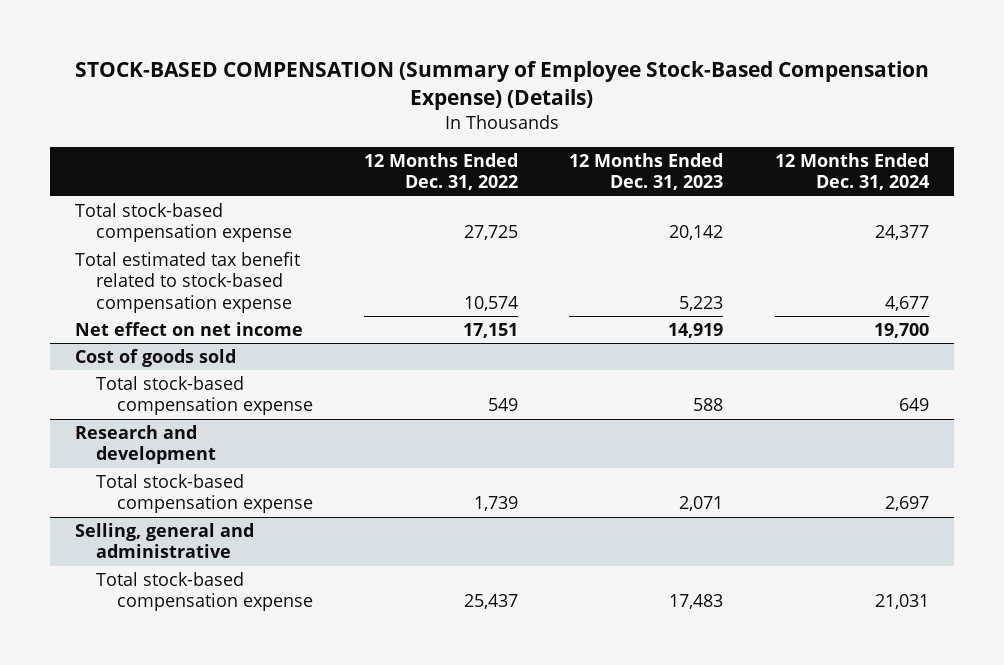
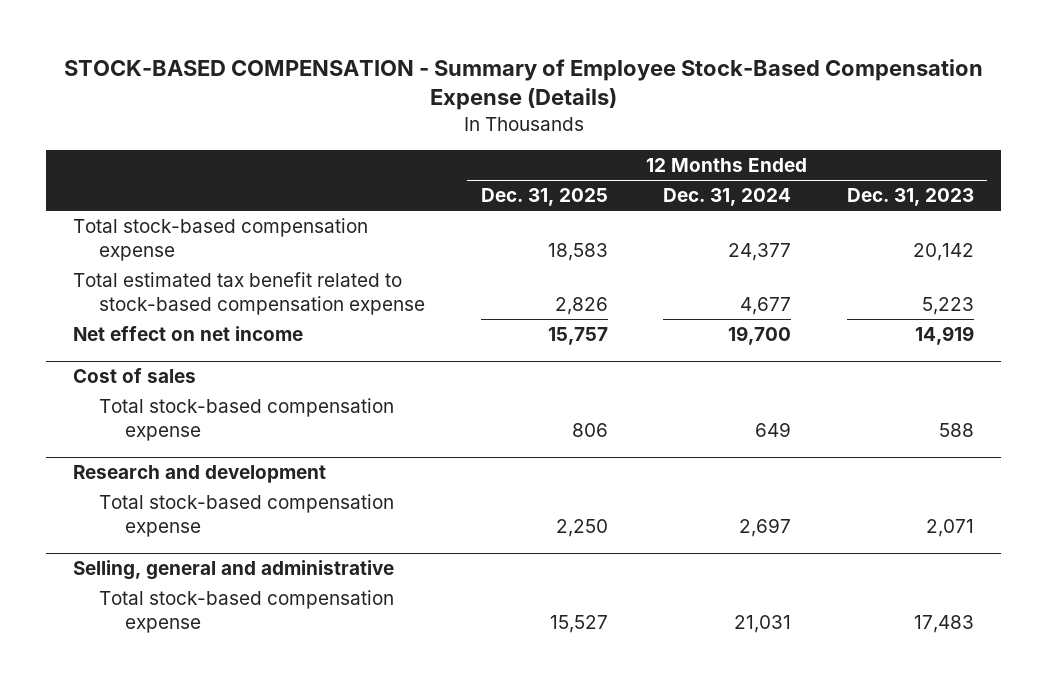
[74,61,929,111] STOCK-BASED COMPENSATION (Summary of Employee Stock-Based Compensation Expense) (Details) -> [63,58,983,111] STOCK-BASED COMPENSATION - Summary of Employee Stock-Based Compensation Expense (Details)
[364,152,519,191] 12 Months Ended Dec. 31, 2022 -> none
none -> [480,188,608,207] Dec. 31, 2025
[75,349,237,368] Cost of goods sold -> [73,368,197,384] Cost of sales

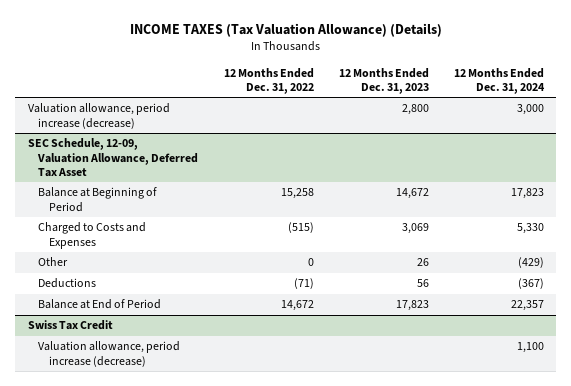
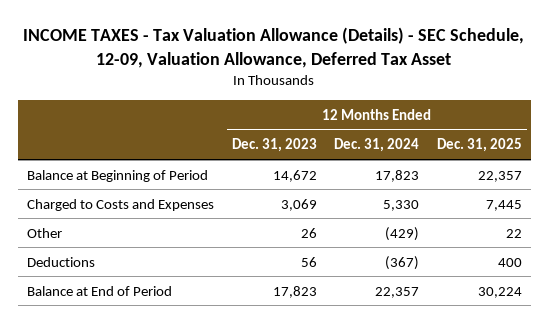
[129,22,442,37] INCOME TAXES (Tax Valuation Allowance) (Details) -> [23,27,525,68] INCOME TAXES - Tax Valuation Allowance (Details) - SEC Schedule, 12-09, Valuation Allowance, Deferred Tax Asset
[223,67,314,95] 12 Months Ended Dec. 31, 2022 -> none
none -> [437,138,523,153] Dec. 31, 2025
[27,103,170,129] Valuation allowance, period increase (decrease) -> none
[27,138,199,178] SEC Schedule, 12-09, Valuation Allowance, Deferred Tax Asset -> none
[27,320,113,331] Swiss Tax Credit -> none
[38,341,181,367] Valuation allowance, period increase (decrease) -> none

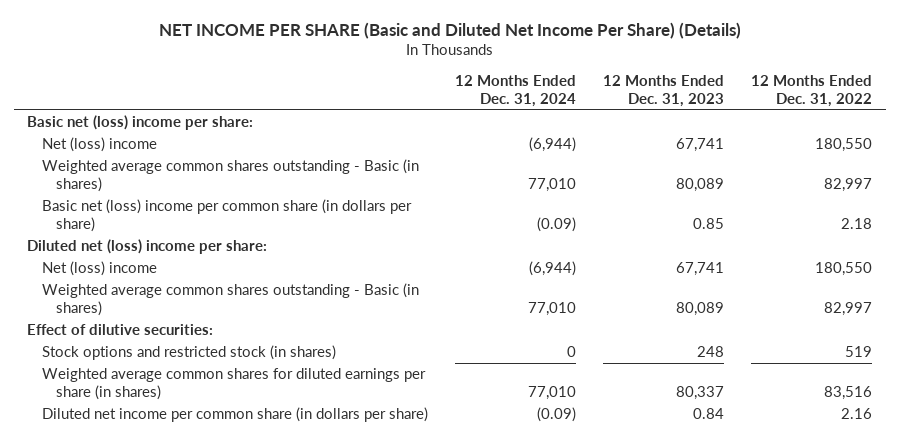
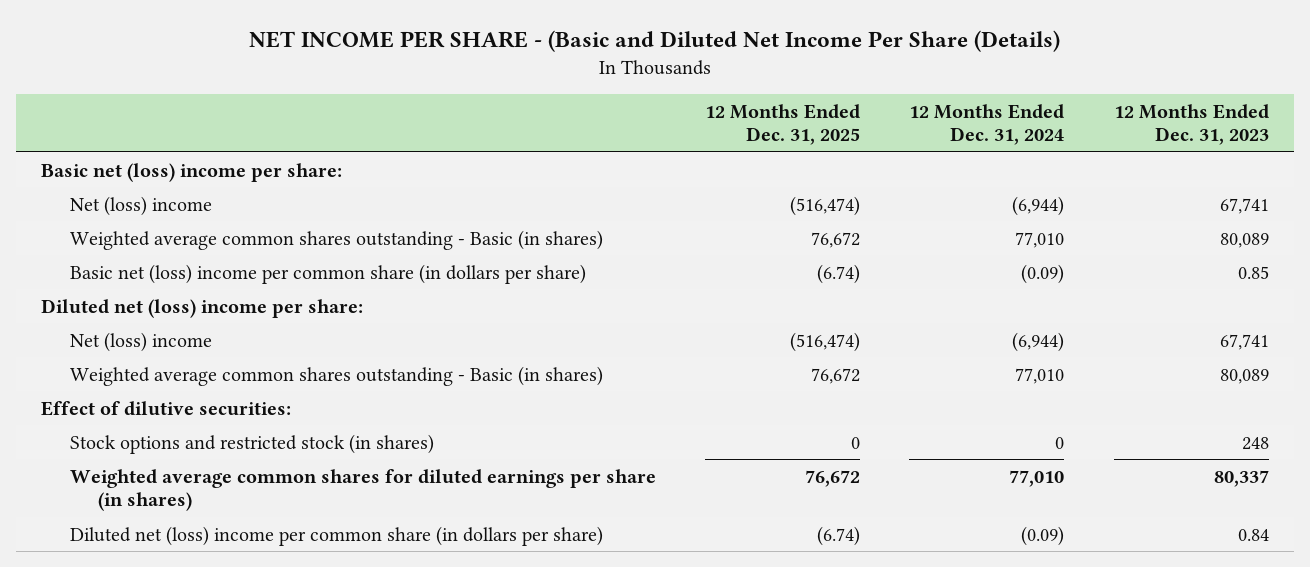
[158,22,741,40] NET INCOME PER SHARE (Basic and Diluted Net Income Per Share) (Details) -> [248,30,1060,53] NET INCOME PER SHARE - (Basic and Diluted Net Income Per Share (Details)
[751,74,873,107] 12 Months Ended Dec. 31, 2022 -> none
none -> [704,103,860,145] 12 Months Ended Dec. 31, 2025
[41,407,428,423] Diluted net income per common share (in dollars per share) -> [69,525,603,546] Diluted net (loss) income per common share (in dollars per share)

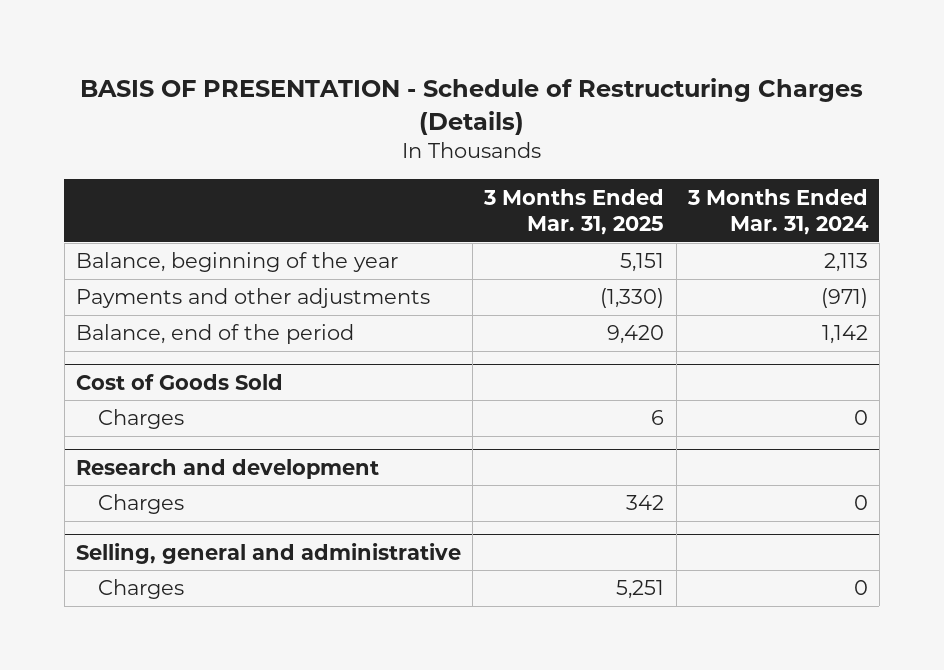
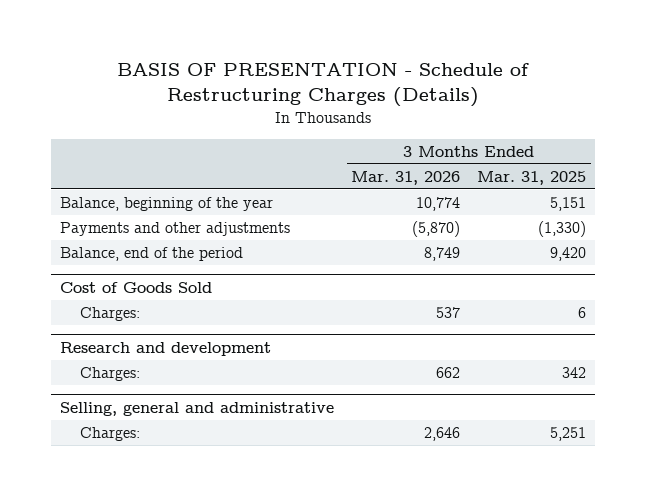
[686,188,869,235] 3 Months Ended Mar. 31, 2024 -> none
none -> [351,170,461,185] Mar. 31, 2026
[98,409,185,430] Charges -> [79,306,140,321] Charges:
[98,494,185,515] Charges -> [79,366,140,381] Charges:
[98,579,185,600] Charges -> [79,426,140,441] Charges:

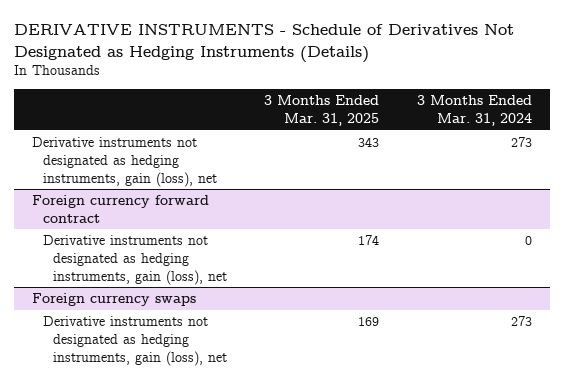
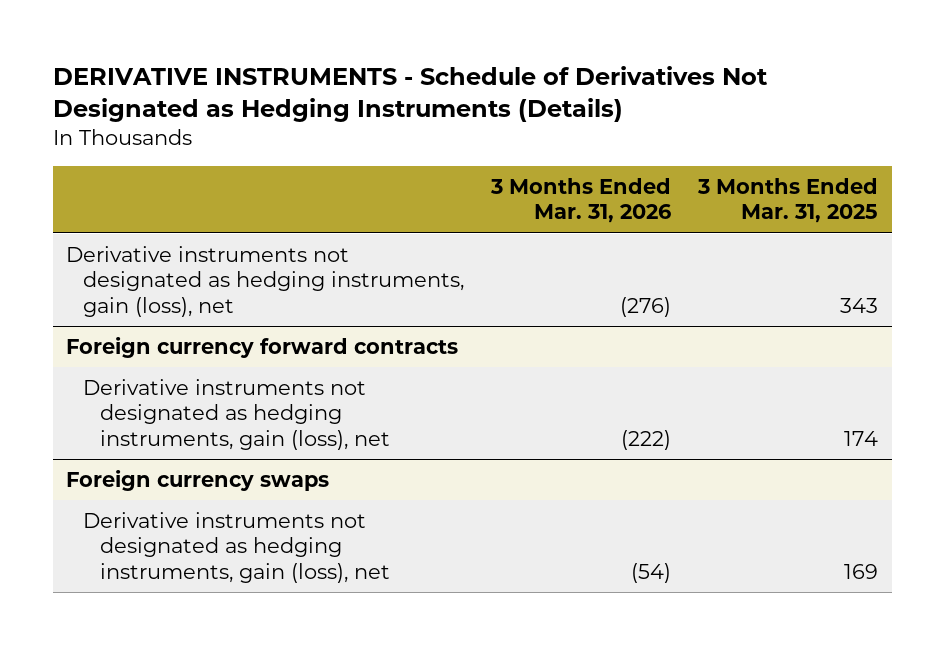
[416,95,532,127] 3 Months Ended Mar. 31, 2024 -> none
none -> [490,178,672,224] 3 Months Ended Mar. 31, 2026
[32,195,210,223] Foreign currency forward contract -> [66,337,459,359] Foreign currency forward contracts

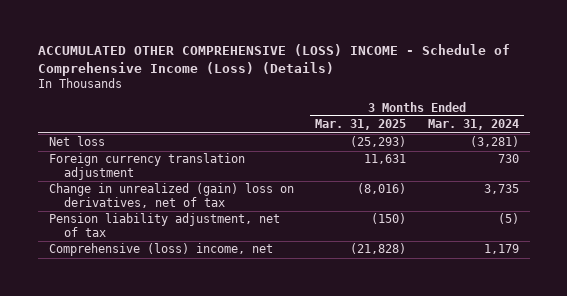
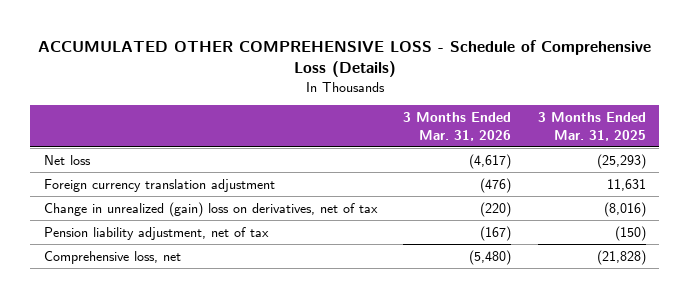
[37,44,510,76] ACCUMULATED OTHER COMPREHENSIVE (LOSS) INCOME - Schedule of Comprehensive Income (Loss) (Details) -> [37,39,651,77] ACCUMULATED OTHER COMPREHENSIVE LOSS - Schedule of Comprehensive Loss (Details)
[427,119,519,131] Mar. 31, 2024 -> none
none -> [403,112,512,141] 3 Months Ended Mar. 31, 2026
[48,243,273,257] Comprehensive (loss) income, net -> [43,251,181,265] Comprehensive loss, net

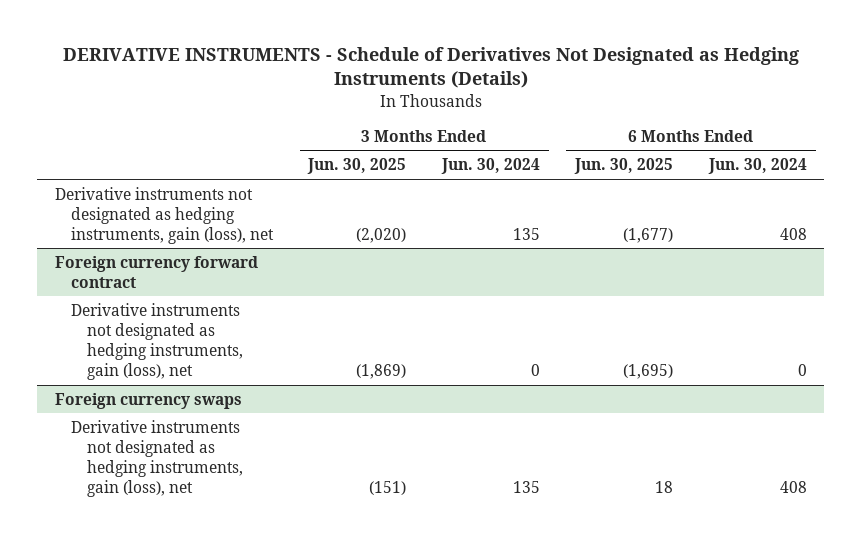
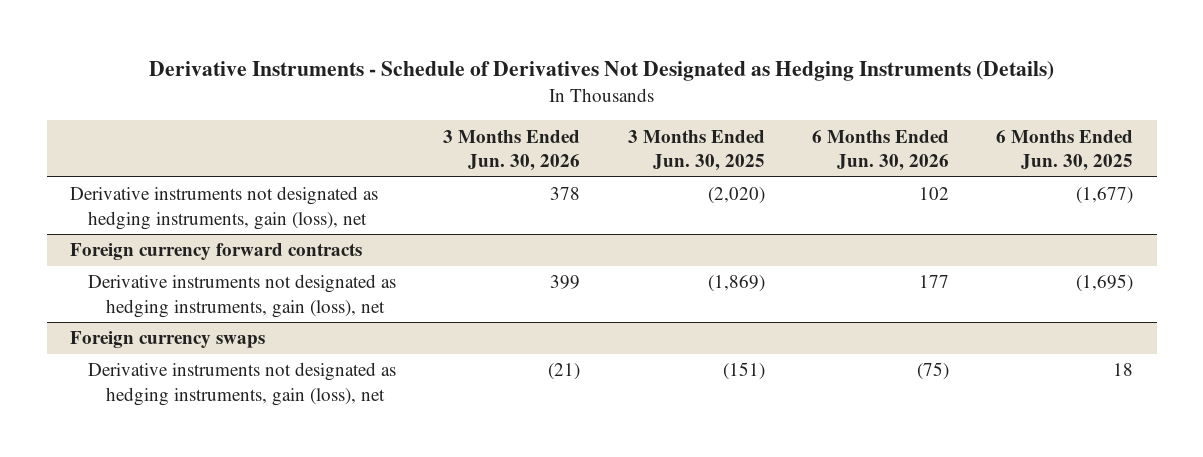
[62,47,799,89] DERIVATIVE INSTRUMENTS - Schedule of Derivatives Not Designated as Hedging Instruments (Details) -> [148,61,1054,82] Derivative Instruments - Schedule of Derivatives Not Designated as Hedging Instruments (Details)
[440,158,540,175] Jun. 30, 2024 -> none
[707,158,807,175] Jun. 30, 2024 -> none
none -> [443,129,581,171] 3 Months Ended Jun. 30, 2026
none -> [811,129,949,171] 6 Months Ended Jun. 30, 2026
[54,255,258,288] Foreign currency forward contract -> [70,243,363,261] Foreign currency forward contracts

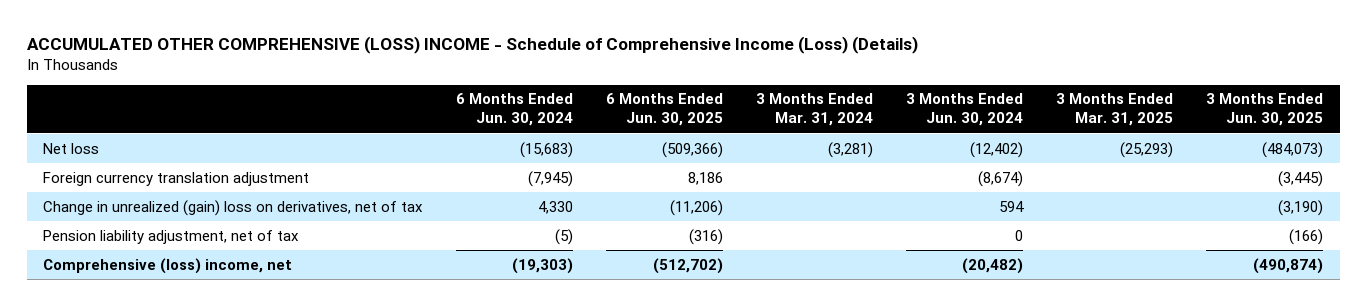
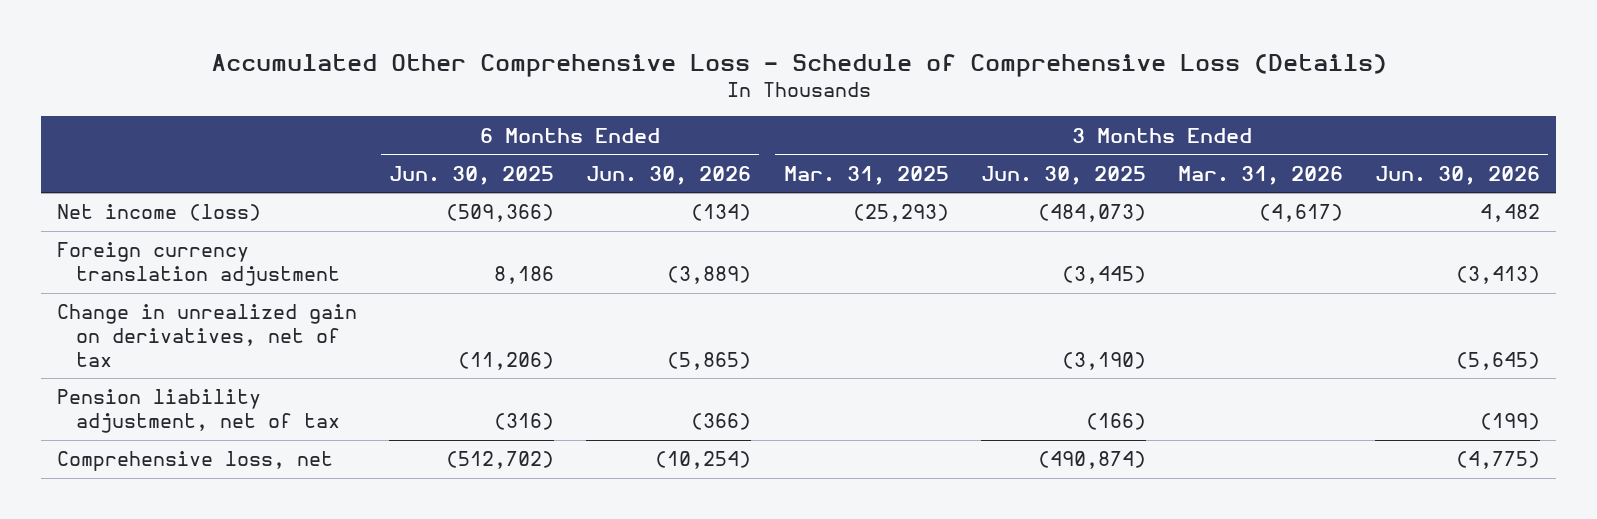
[26,35,918,54] ACCUMULATED OTHER COMPREHENSIVE (LOSS) INCOME - Schedule of Comprehensive Income (Loss) (Details) -> [210,53,1387,77] Accumulated Other Comprehensive Loss - Schedule of Comprehensive Loss (Details)
[455,93,573,127] 6 Months Ended Jun. 30, 2024 -> none
[755,93,873,127] 3 Months Ended Mar. 31, 2024 -> none
[906,93,1024,127] 3 Months Ended Jun. 30, 2024 -> none
none -> [586,165,752,185] Jun. 30, 2026
none -> [1178,165,1344,185] Mar. 31, 2026
none -> [1375,165,1541,185] Jun. 30, 2026
[43,142,100,154] Net loss -> [56,204,261,222] Net income (loss)
[43,199,424,216] Change in unrealized (gain) loss on derivatives, net of tax -> [56,304,357,367] Change in unrealized gain on derivatives, net of tax
[43,257,293,274] Comprehensive (loss) income, net -> [56,451,333,472] Comprehensive loss, net

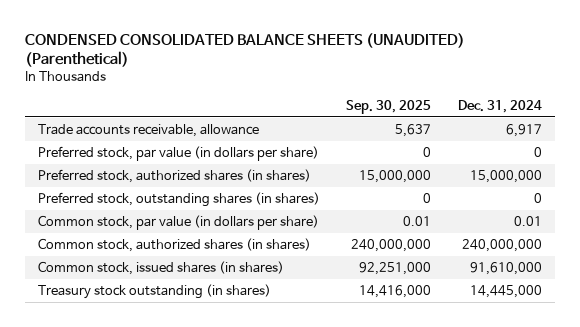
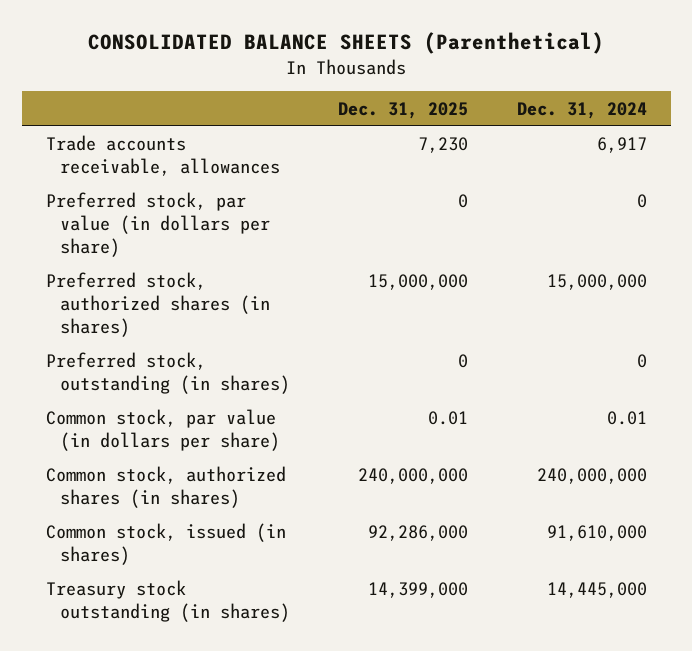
[24,32,465,68] CONDENSED CONSOLIDATED BALANCE SHEETS (UNAUDITED) (Parenthetical) -> [88,32,605,55] CONSOLIDATED BALANCE SHEETS (Parenthetical)
[346,100,432,115] Sep. 30, 2025 -> none
none -> [338,101,469,119] Dec. 31, 2025
[37,123,259,137] Trade accounts receivable, allowance -> [45,135,280,177] Trade accounts receivable, allowances
[37,191,320,207] Preferred stock, outstanding shares (in shares) -> [45,352,290,395] Preferred stock, outstanding (in shares)
[37,260,284,275] Common stock, issued shares (in shares) -> [45,523,286,566] Common stock, issued (in shares)

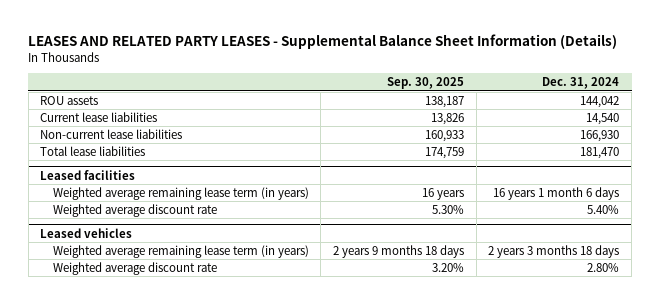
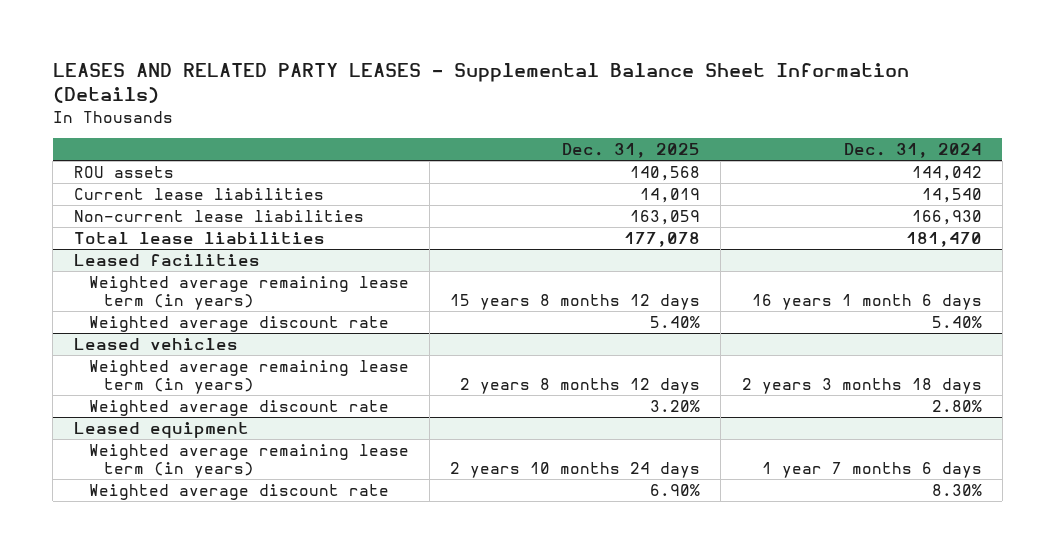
[387,77,465,90] Sep. 30, 2025 -> none
none -> [562,143,701,159] Dec. 31, 2025
none -> [73,422,249,439] Leased equipment
none -> [88,444,409,479] Weighted average remaining lease term (in years)
none -> [88,484,389,501] Weighted average discount rate

